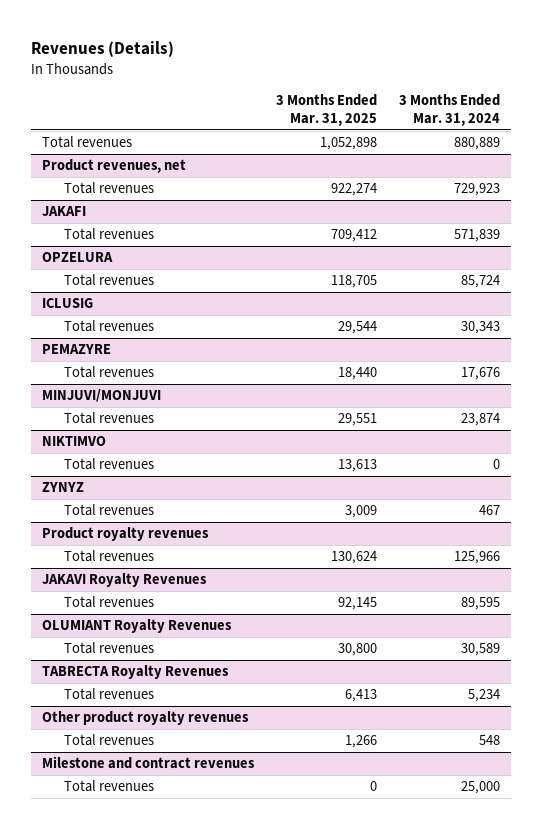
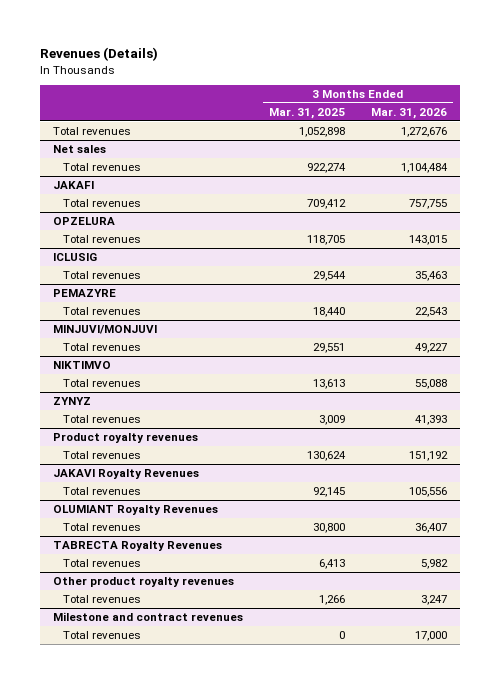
[398,93,500,127] 3 Months Ended Mar. 31, 2024 -> none
none -> [370,107,447,119] Mar. 31, 2026
[42,159,187,174] Product revenues, net -> [53,144,107,153] Net sales

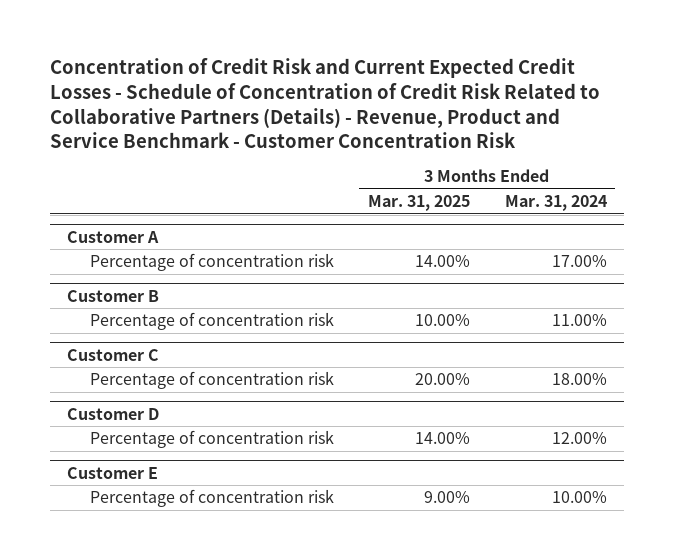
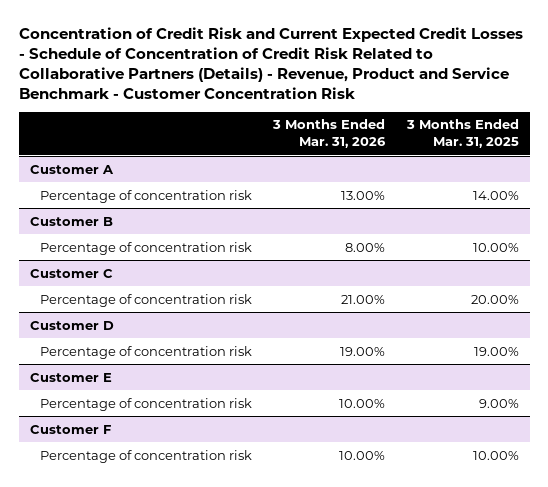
[504,195,607,212] Mar. 31, 2024 -> none
none -> [272,119,387,148] 3 Months Ended Mar. 31, 2026
[415,432,471,445] 14.00% -> [473,346,519,356] 19.00%
none -> [29,424,111,434] Customer F
none -> [39,449,252,463] Percentage of concentration risk

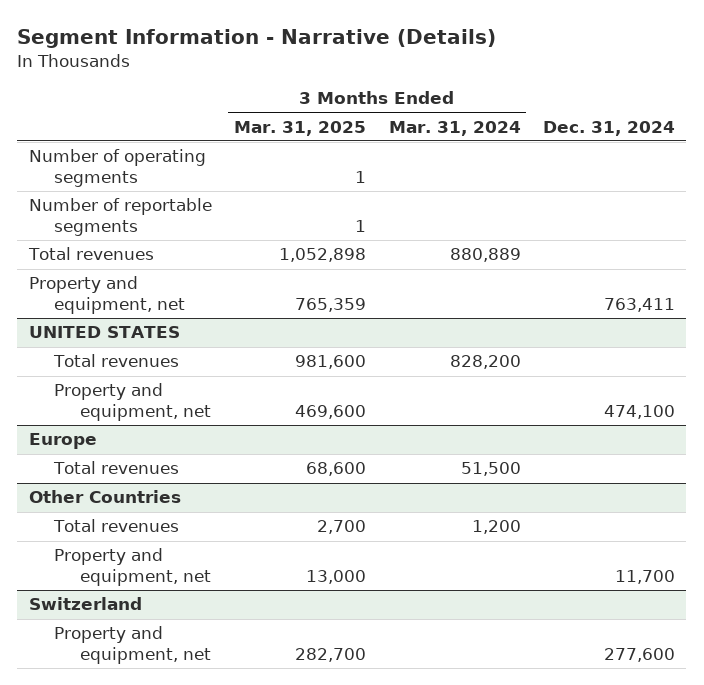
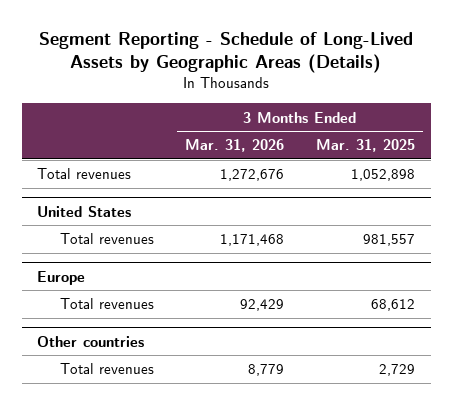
[17,28,497,48] Segment Information - Narrative (Details) -> [39,31,414,74] Segment Reporting - Schedule of Long-Lived Assets by Geographic Areas (Details)
[388,120,521,136] Mar. 31, 2024 -> none
[543,120,676,136] Dec. 31, 2024 -> none
none -> [185,139,285,153] Mar. 31, 2026
[28,149,206,187] Number of operating segments -> none
[28,198,212,236] Number of reportable segments -> none
[28,276,186,314] Property and equipment, net -> none
[54,383,211,421] Property and equipment, net -> none
[28,326,180,339] UNITED STATES -> [37,205,132,217] United States
[295,355,367,370] 981,600 -> [362,234,415,247] 981,557
[54,548,211,586] Property and equipment, net -> none
[28,597,142,611] Switzerland -> none
[54,626,211,664] Property and equipment, net -> none
[306,462,367,477] 68,600 -> [370,299,415,312] 68,612
[28,490,181,504] Other Countries -> [37,335,145,347] Other countries
[317,520,367,535] 2,700 -> [378,364,415,377] 2,729

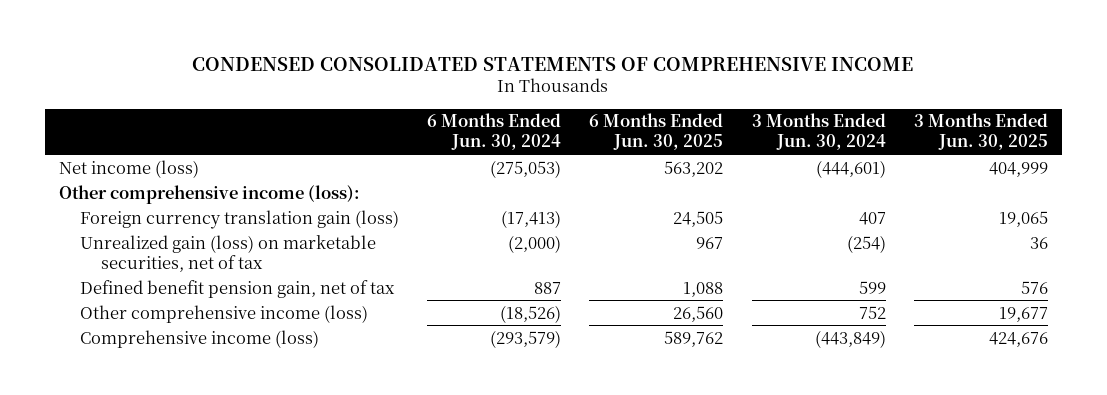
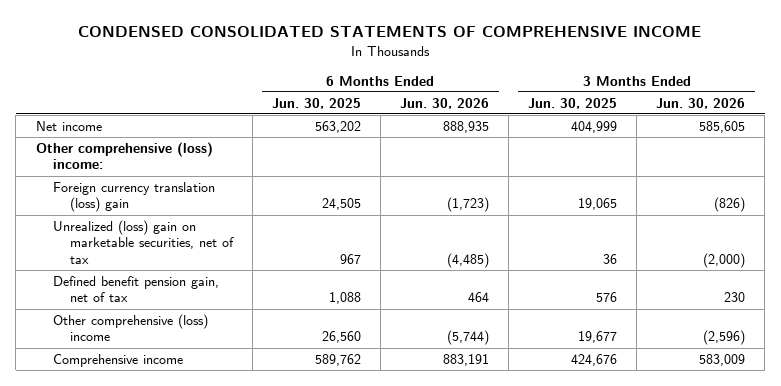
[427,113,562,151] 6 Months Ended Jun. 30, 2024 -> none
[751,113,886,151] 3 Months Ended Jun. 30, 2024 -> none
none -> [400,97,490,109] Jun. 30, 2026
none -> [656,97,746,109] Jun. 30, 2026
[59,159,200,178] Net income (loss) -> [35,120,102,131] Net income
[59,184,361,204] Other comprehensive income (loss): -> [35,141,213,170] Other comprehensive (loss) income:
[80,209,400,229] Foreign currency translation gain (loss) -> [52,181,215,213] Foreign currency translation (loss) gain
[80,234,377,272] Unrealized gain (loss) on marketable securities, net of tax -> [52,219,234,264] Unrealized (loss) gain on marketable securities, net of tax
[80,304,369,323] Other comprehensive income (loss) -> [52,313,208,342] Other comprehensive (loss) income
[80,329,320,348] Comprehensive income (loss) -> [52,353,183,367] Comprehensive income

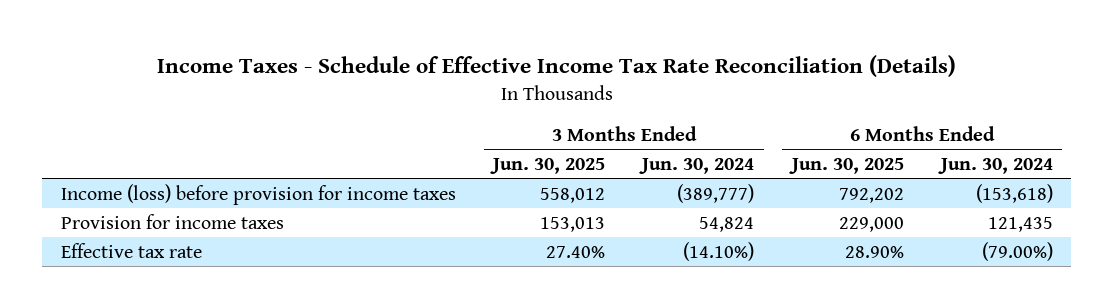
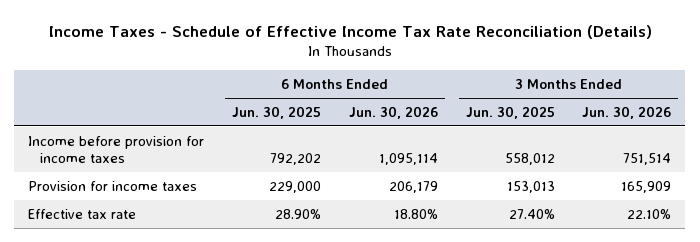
[639,158,755,175] Jun. 30, 2024 -> none
[937,158,1053,175] Jun. 30, 2024 -> none
none -> [348,105,438,119] Jun. 30, 2026
none -> [582,105,672,119] Jun. 30, 2026
[60,183,456,205] Income (loss) before provision for income taxes -> [28,135,205,164] Income before provision for income taxes

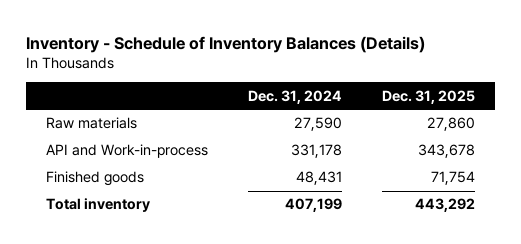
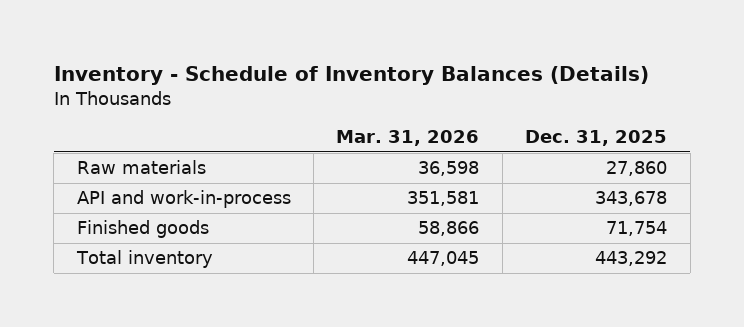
[247,89,342,104] Dec. 31, 2024 -> none
none -> [336,130,480,147] Mar. 31, 2026
[46,144,209,159] API and Work-in-process -> [76,190,291,209] API and work-in-process

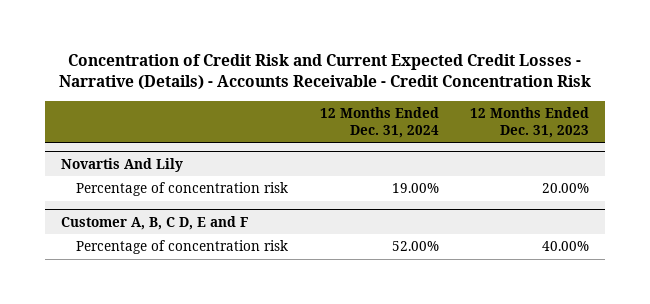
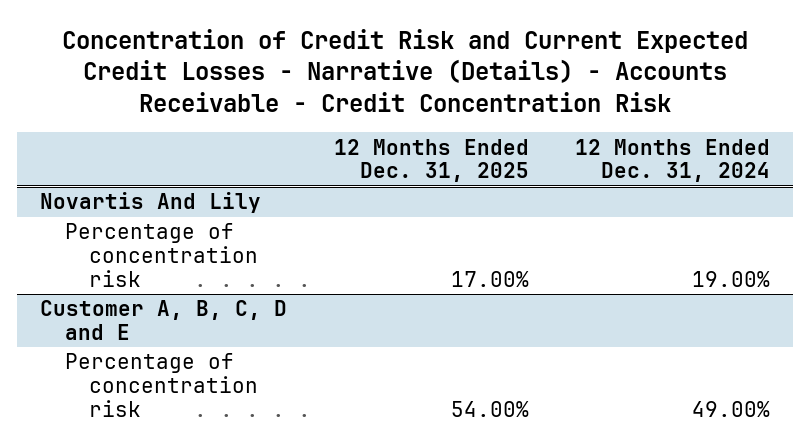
[470,106,590,138] 12 Months Ended Dec. 31, 2023 -> none
none -> [333,138,529,183] 12 Months Ended Dec. 31, 2025
[60,215,248,230] Customer A, B, C D, E and F -> [40,300,288,340] Customer A, B, C, D and E
[391,241,439,252] 52.00% -> [692,400,771,417] 49.00%

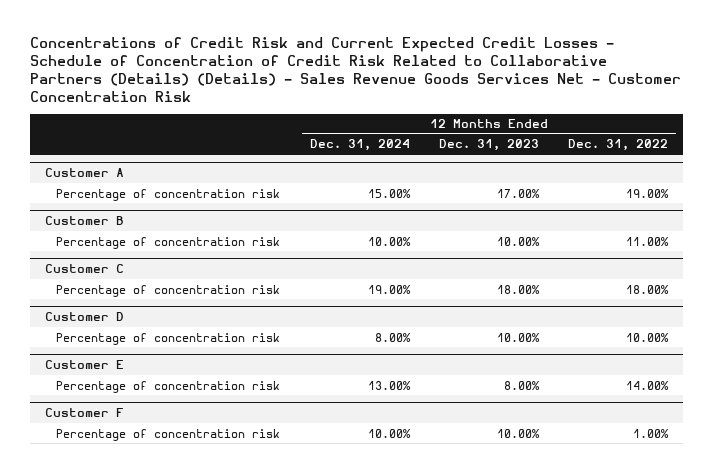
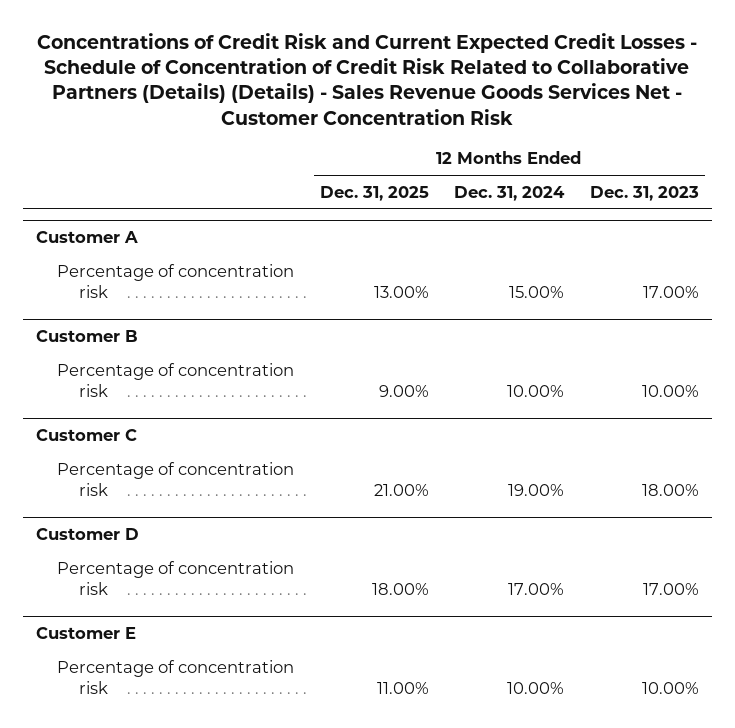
[568,139,669,152] Dec. 31, 2022 -> none
none -> [319,185,429,201] Dec. 31, 2025
[374,332,411,342] 8.00% -> [508,582,565,595] 17.00%
[497,332,541,342] 10.00% -> [642,582,699,595] 17.00%
[56,380,281,393] Percentage of concentration risk -> none
[45,407,125,417] Customer F -> none

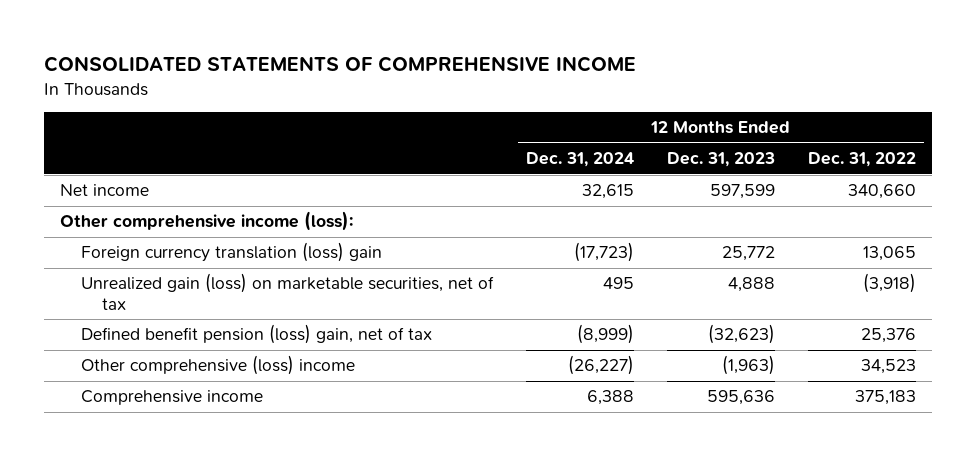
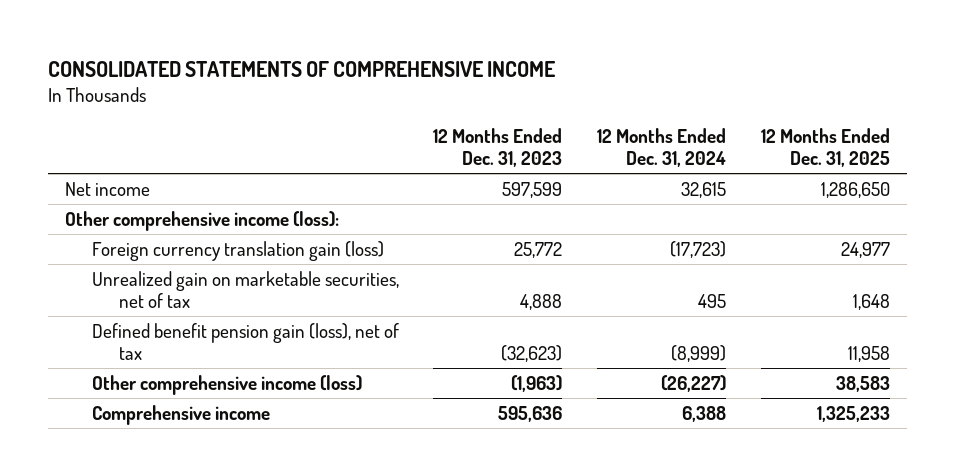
[807,152,916,168] Dec. 31, 2022 -> none
none -> [760,128,890,168] 12 Months Ended Dec. 31, 2025
[80,242,382,263] Foreign currency translation (loss) gain -> [91,240,384,261] Foreign currency translation gain (loss)
[80,273,494,310] Unrealized gain (loss) on marketable securities, net of tax -> [91,270,399,308] Unrealized gain on marketable securities, net of tax
[80,324,432,345] Defined benefit pension (loss) gain, net of tax -> [91,322,399,360] Defined benefit pension gain (loss), net of tax
[80,355,355,376] Other comprehensive (loss) income -> [91,374,362,395] Other comprehensive income (loss)

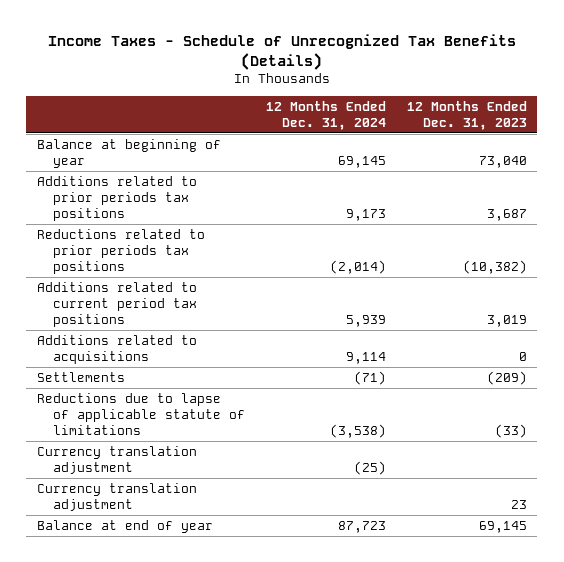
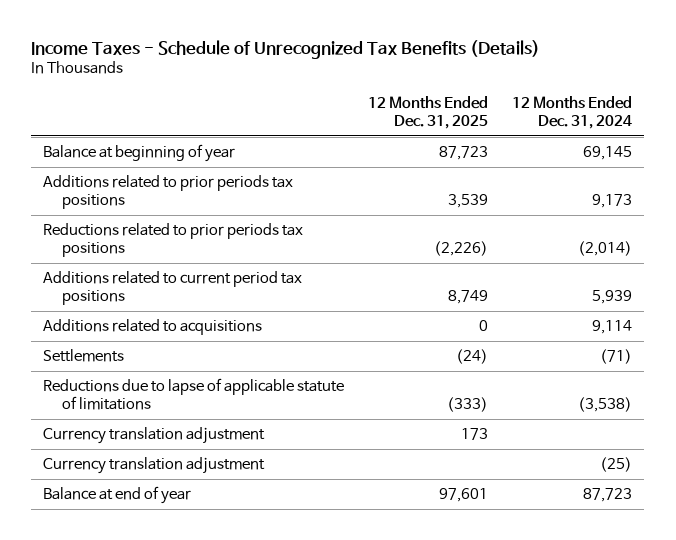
[406,100,527,130] 12 Months Ended Dec. 31, 2023 -> none
none -> [368,95,489,129] 12 Months Ended Dec. 31, 2025
[36,445,197,474] Currency translation adjustment -> [43,457,266,475] Currency translation adjustment

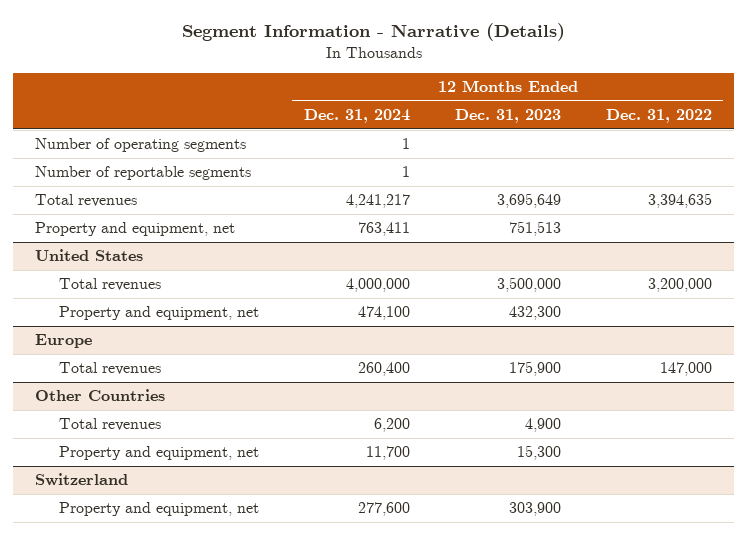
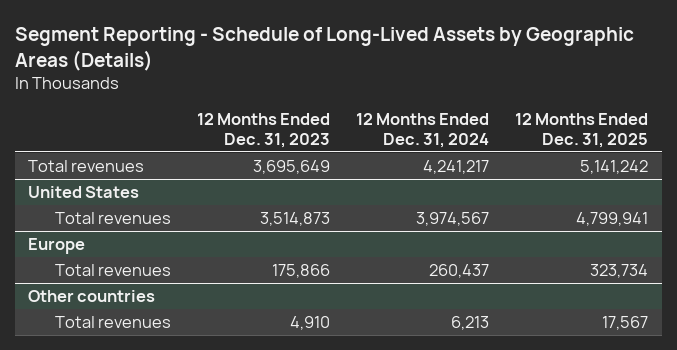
[181,22,565,41] Segment Information - Narrative (Details) -> [15,26,635,71] Segment Reporting - Schedule of Long-Lived Assets by Geographic Areas (Details)
[605,109,712,124] Dec. 31, 2022 -> none
none -> [515,112,649,148] 12 Months Ended Dec. 31, 2025
[35,138,247,153] Number of operating segments -> none
[35,166,252,181] Number of reportable segments -> none
[35,222,236,237] Property and equipment, net -> none
[58,306,259,321] Property and equipment, net -> none
[345,278,410,293] 4,000,000 -> [416,212,490,227] 3,974,567
[496,277,561,293] 3,500,000 -> [259,212,330,227] 3,514,873
[58,446,259,461] Property and equipment, net -> none
[35,473,129,487] Switzerland -> none
[58,502,259,517] Property and equipment, net -> none
[357,362,410,377] 260,400 -> [429,264,490,279] 260,437
[508,361,561,377] 175,900 -> [271,264,330,279] 175,866
[35,389,166,402] Other Countries -> [28,290,156,303] Other countries
[373,418,410,433] 6,200 -> [451,316,490,331] 6,213
[524,418,561,433] 4,900 -> [289,316,330,331] 4,910

